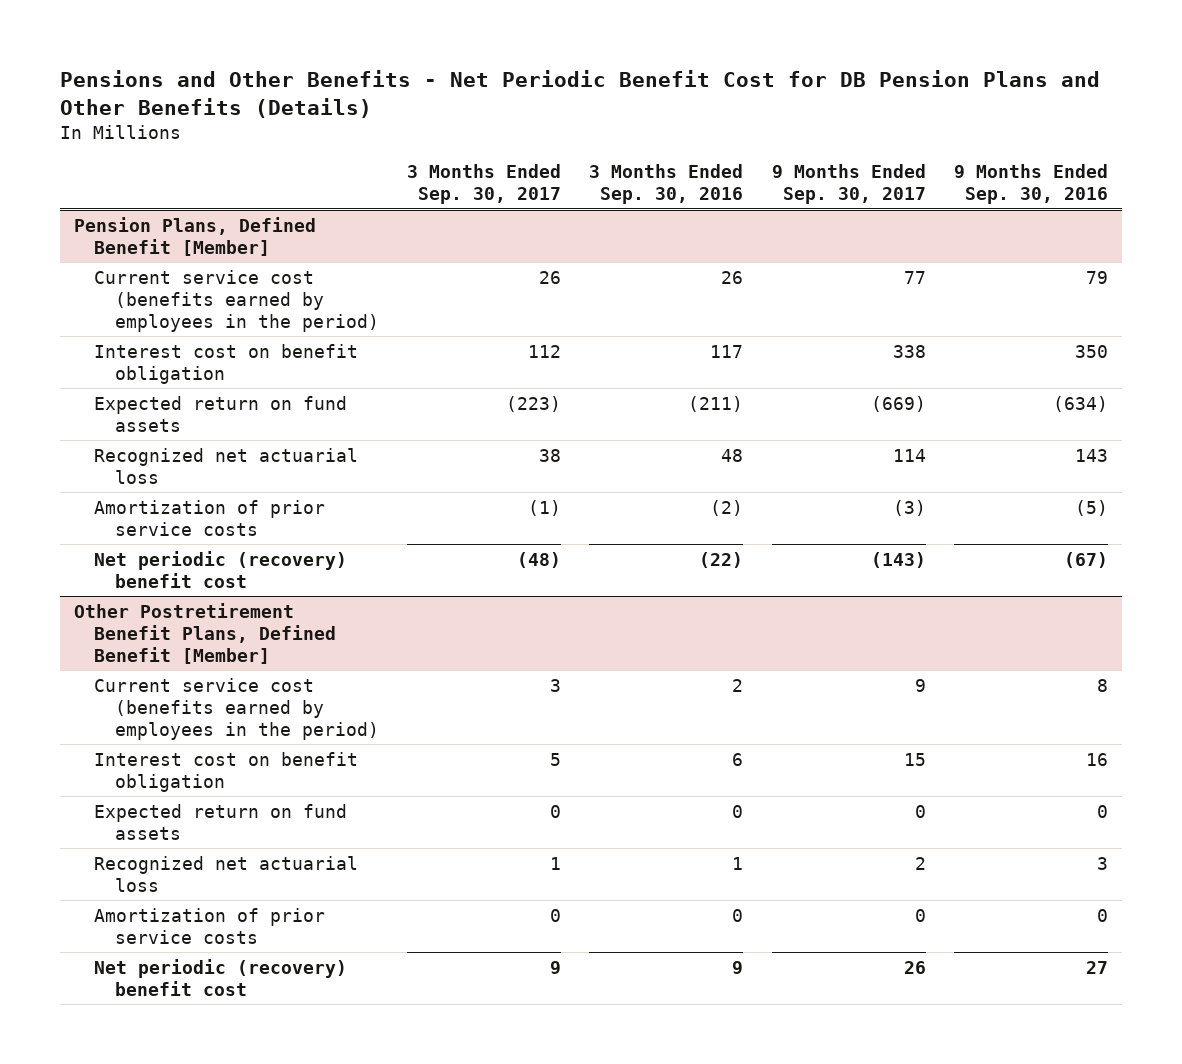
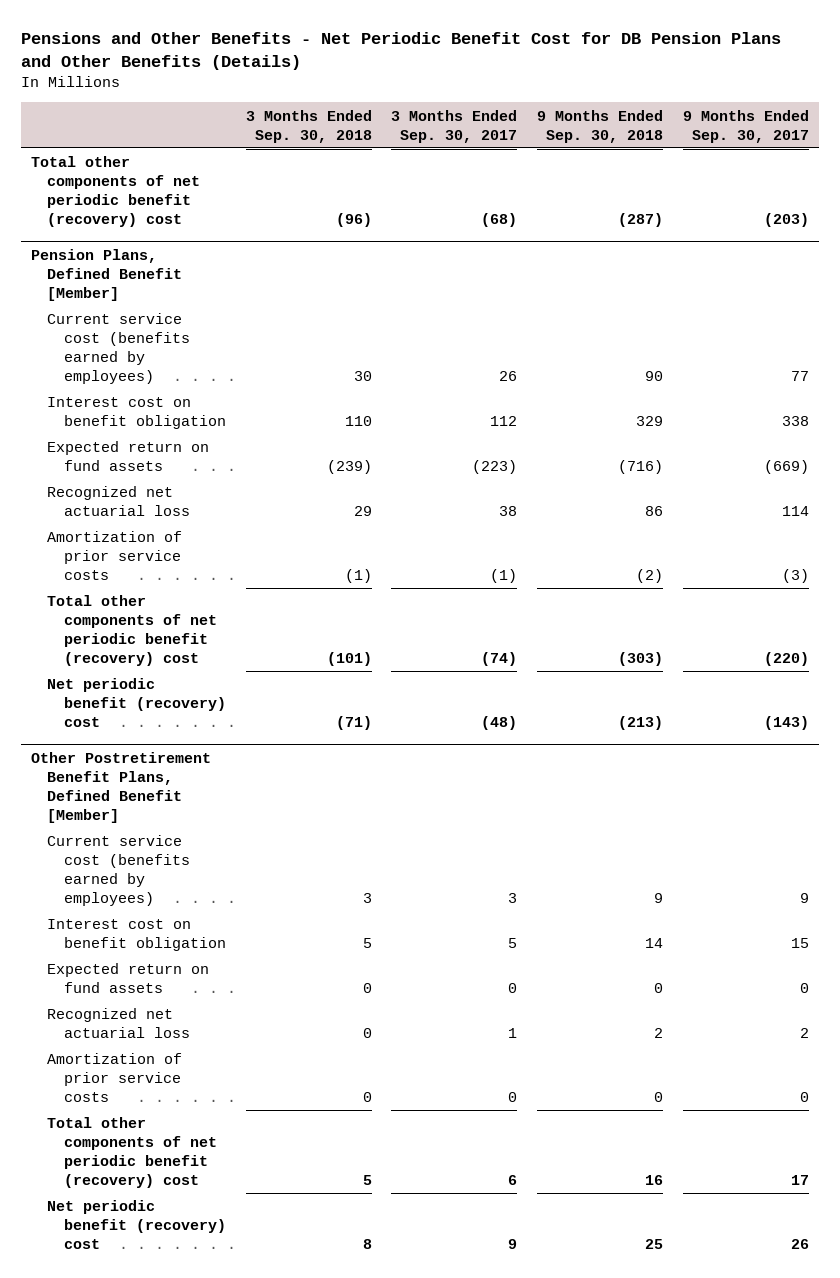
[589,164,744,205] 3 Months Ended Sep. 30, 2016 -> none
[953,164,1108,205] 9 Months Ended Sep. 30, 2016 -> none
none -> [245,109,372,143] 3 Months Ended Sep. 30, 2018
none -> [537,109,664,143] 9 Months Ended Sep. 30, 2018
none -> [30,156,201,228] Total other components of net periodic benefit (recovery) cost
[94,269,379,332] Current service cost (benefits earned by employees in the period) -> [47,313,190,385] Current service cost (benefits earned by employees)
none -> [47,595,217,667] Total other components of net periodic benefit (recovery) cost
[94,550,348,588] Net periodic (recovery) benefit cost -> [47,678,226,728] Net periodic benefit (recovery) cost
[94,677,379,740] Current service cost (benefits earned by employees in the period) -> [47,835,190,907] Current service cost (benefits earned by employees)
none -> [47,1117,217,1189] Total other components of net periodic benefit (recovery) cost
[94,958,348,996] Net periodic (recovery) benefit cost -> [47,1200,226,1250] Net periodic benefit (recovery) cost

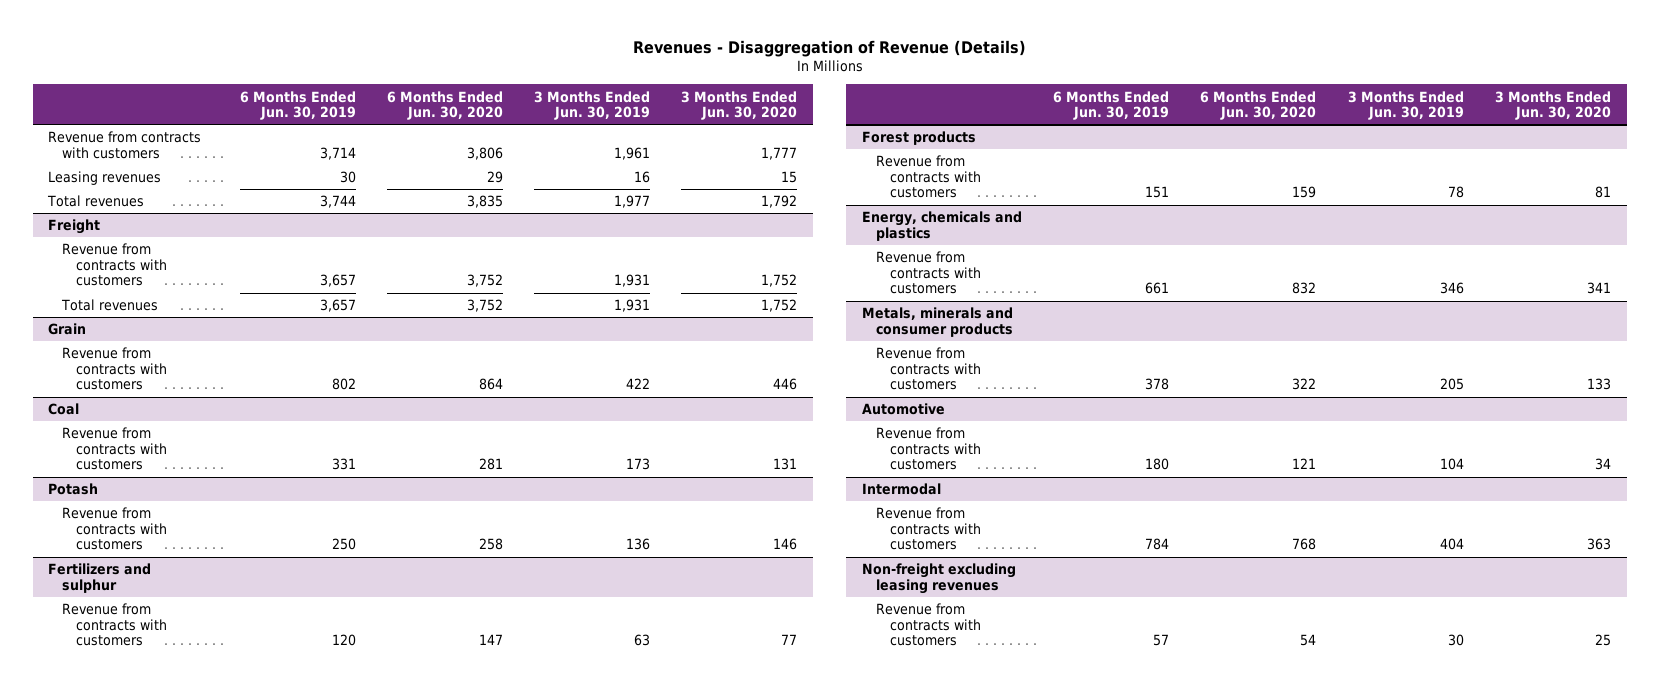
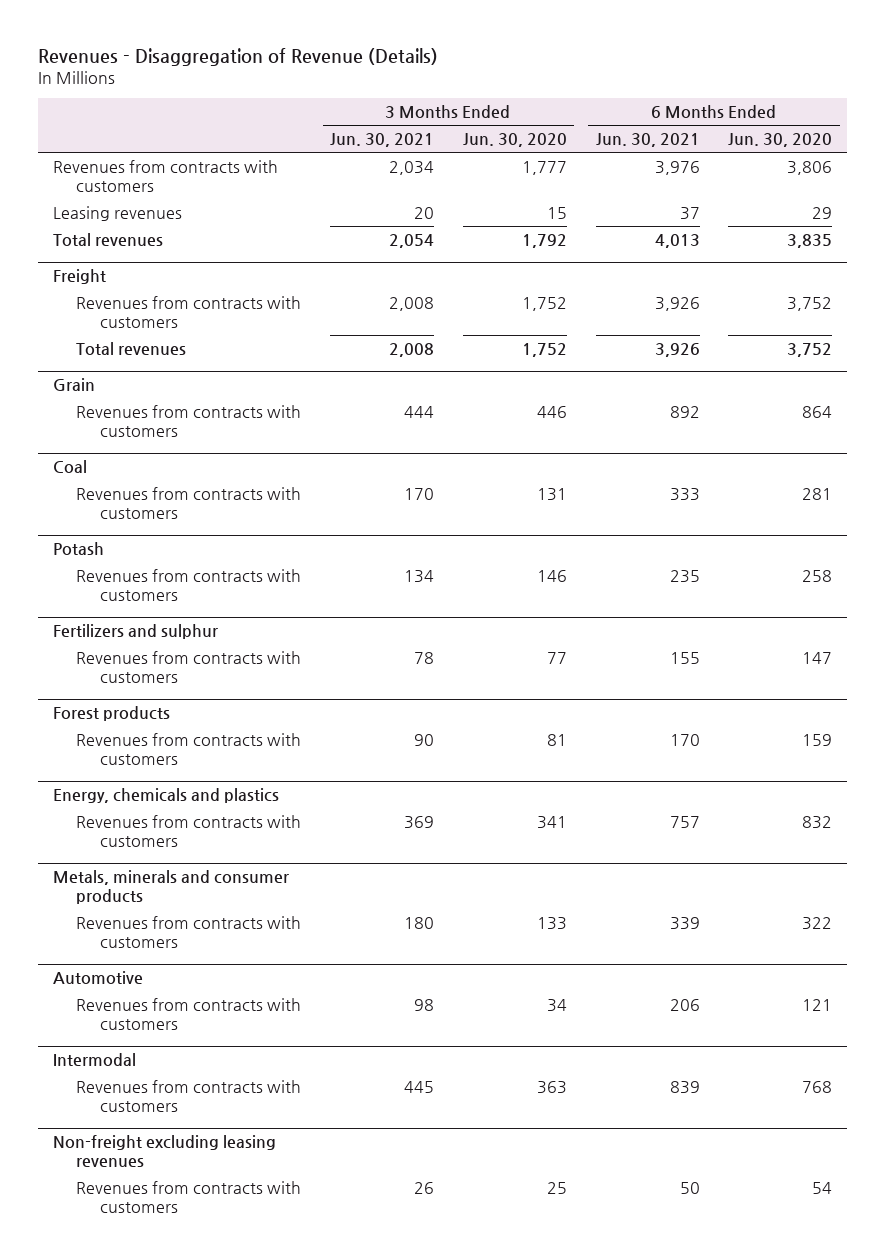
[239,90,356,121] 6 Months Ended Jun. 30, 2019 -> none
[534,90,651,121] 3 Months Ended Jun. 30, 2019 -> none
none -> [330,133,435,148] Jun. 30, 2021
none -> [595,133,700,148] Jun. 30, 2021
[48,131,202,159] Revenue from contracts with customers -> [52,159,278,192] Revenues from contracts with customers
[62,243,167,287] Revenue from contracts with customers -> [76,295,302,328] Revenues from contracts with customers
[62,347,167,391] Revenue from contracts with customers -> [76,404,302,437] Revenues from contracts with customers
[62,427,167,471] Revenue from contracts with customers -> [76,486,302,519] Revenues from contracts with customers
[62,507,167,551] Revenue from contracts with customers -> [76,568,302,601] Revenues from contracts with customers
[62,603,167,647] Revenue from contracts with customers -> [76,650,302,683] Revenues from contracts with customers
[875,155,981,199] Revenue from contracts with customers -> [76,732,302,765] Revenues from contracts with customers
[875,251,981,295] Revenue from contracts with customers -> [76,814,302,847] Revenues from contracts with customers
[875,347,981,391] Revenue from contracts with customers -> [76,915,302,948] Revenues from contracts with customers
[875,427,981,471] Revenue from contracts with customers -> [76,997,302,1030] Revenues from contracts with customers
[875,507,981,551] Revenue from contracts with customers -> [76,1079,302,1112] Revenues from contracts with customers
[875,603,981,647] Revenue from contracts with customers -> [76,1180,302,1213] Revenues from contracts with customers

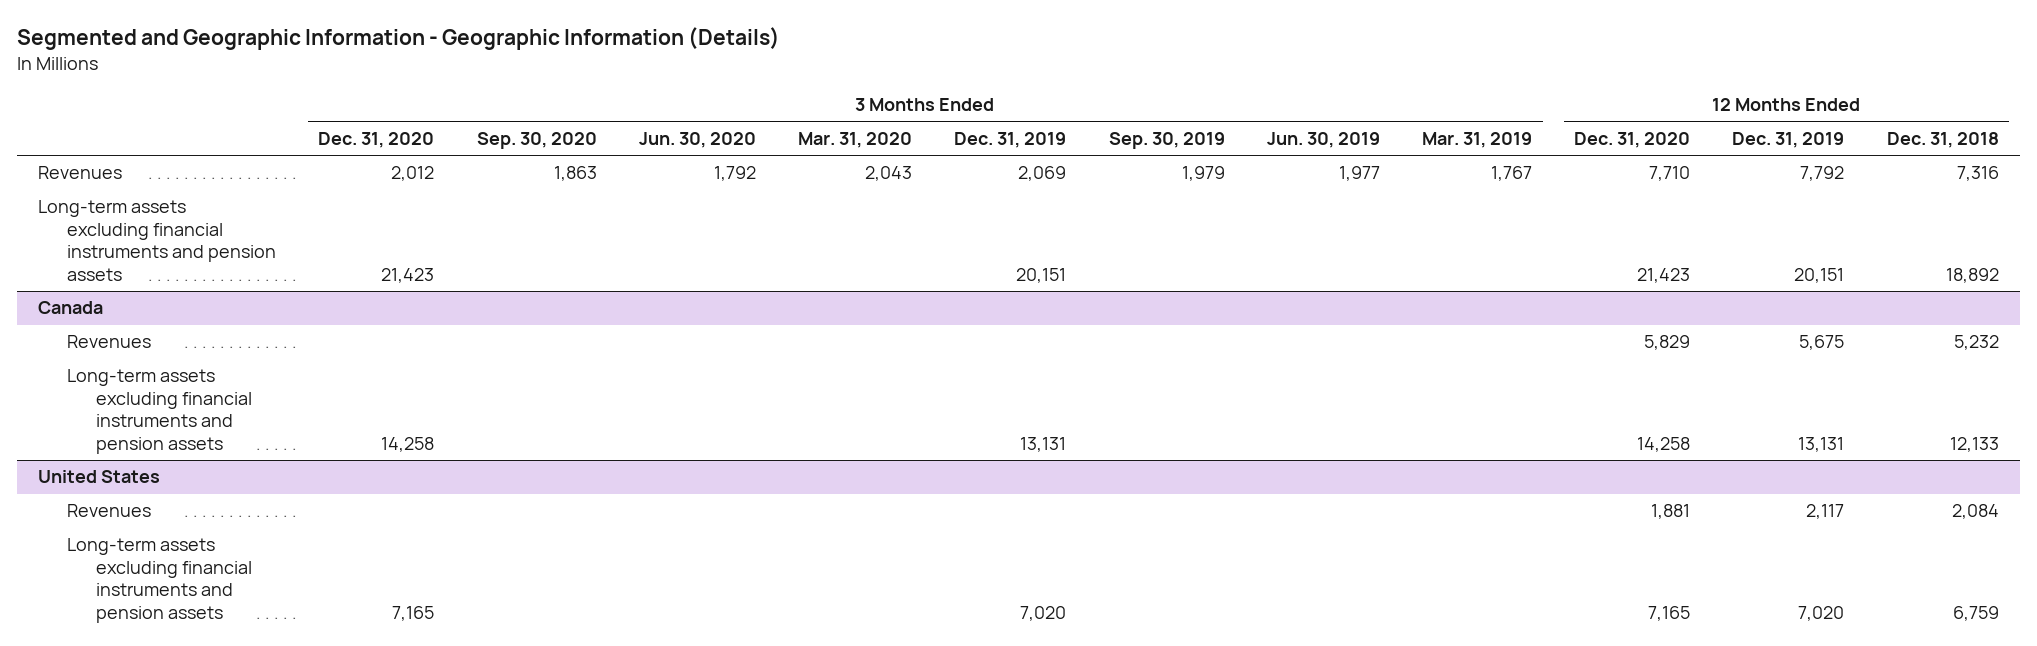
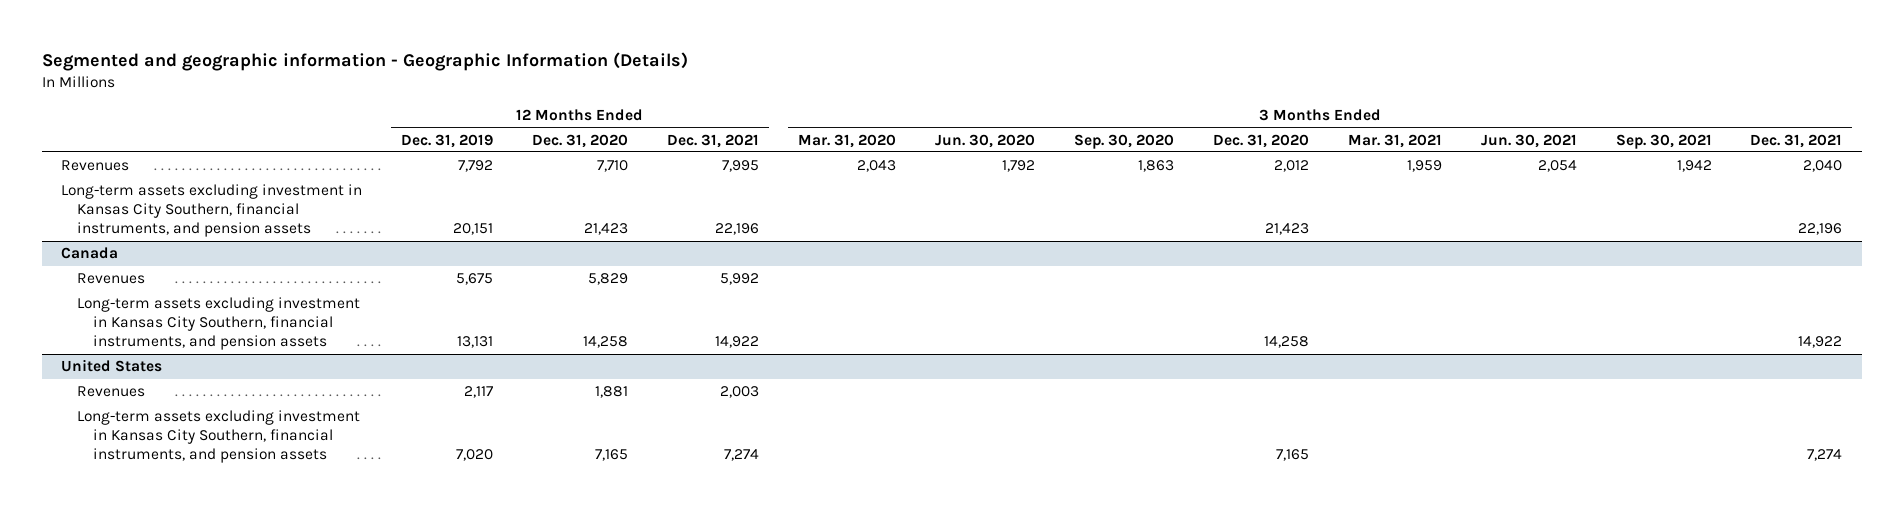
[17,27,781,51] Segmented and Geographic Information - Geographic Information (Details) -> [41,51,688,71] Segmented and geographic information - Geographic Information (Details)
[954,131,1067,148] Dec. 31, 2019 -> none
[1108,131,1225,149] Sep. 30, 2019 -> none
[1266,131,1380,148] Jun. 30, 2019 -> none
[1422,131,1533,148] Mar. 31, 2019 -> none
[1886,131,1999,148] Dec. 31, 2018 -> none
none -> [666,133,759,148] Dec. 31, 2021
none -> [1347,133,1442,148] Mar. 31, 2021
none -> [1480,133,1577,148] Jun. 30, 2021
none -> [1615,133,1712,149] Sep. 30, 2021
none -> [1750,133,1843,148] Dec. 31, 2021
[38,200,277,281] Long-term assets excluding financial instruments and pension assets -> [60,184,362,238] Long-term assets excluding investment in Kansas City Southern, financial instruments, and pension assets
[67,369,253,454] Long-term assets excluding financial instruments and pension assets -> [77,297,361,351] Long-term assets excluding investment in Kansas City Southern, financial instruments, and pension assets
[67,538,253,623] Long-term assets excluding financial instruments and pension assets -> [77,410,361,464] Long-term assets excluding investment in Kansas City Southern, financial instruments, and pension assets

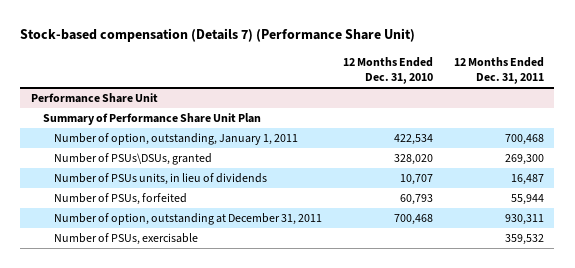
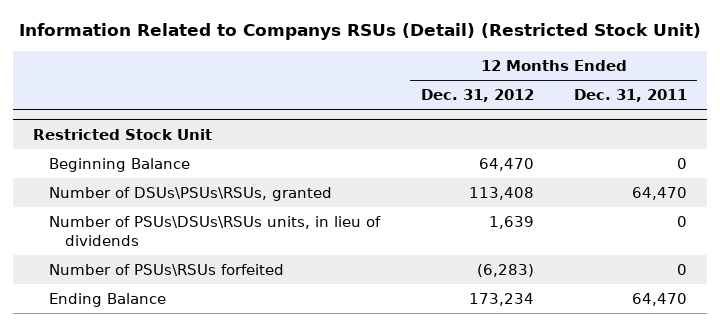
[20,28,416,43] Stock-based compensation (Details 7) (Performance Share Unit) -> [19,23,702,41] Information Related to Companys RSUs (Detail) (Restricted Stock Unit)
[342,56,433,85] 12 Months Ended Dec. 31, 2010 -> none
none -> [420,88,534,102] Dec. 31, 2012
[30,93,158,104] Performance Share Unit -> none
[42,113,261,126] Summary of Performance Share Unit Plan -> none
[54,133,299,146] Number of option, outstanding, January 1, 2011 -> none
[54,213,323,226] Number of option, outstanding at December 31, 2011 -> none
[54,233,199,246] Number of PSUs, exercisable -> none
none -> [33,128,213,140] Restricted Stock Unit
none -> [49,157,191,172] Beginning Balance
[54,153,213,166] Number of PSUs\DSUs, granted -> [49,186,333,201] Number of DSUs\PSUs\RSUs, granted
[504,154,544,166] 269,300 -> [631,186,687,200] 64,470
[54,173,268,186] Number of PSUs units, in lieu of dividends -> [49,215,382,247] Number of PSUs\DSUs\RSUs units, in lieu of dividends
[510,174,544,186] 16,487 -> [676,215,687,227] 0
[54,193,188,206] Number of PSUs, forfeited -> [49,263,285,276] Number of PSUs\RSUs forfeited
[510,194,544,206] 55,944 -> [676,263,687,275] 0
none -> [49,292,167,307] Ending Balance

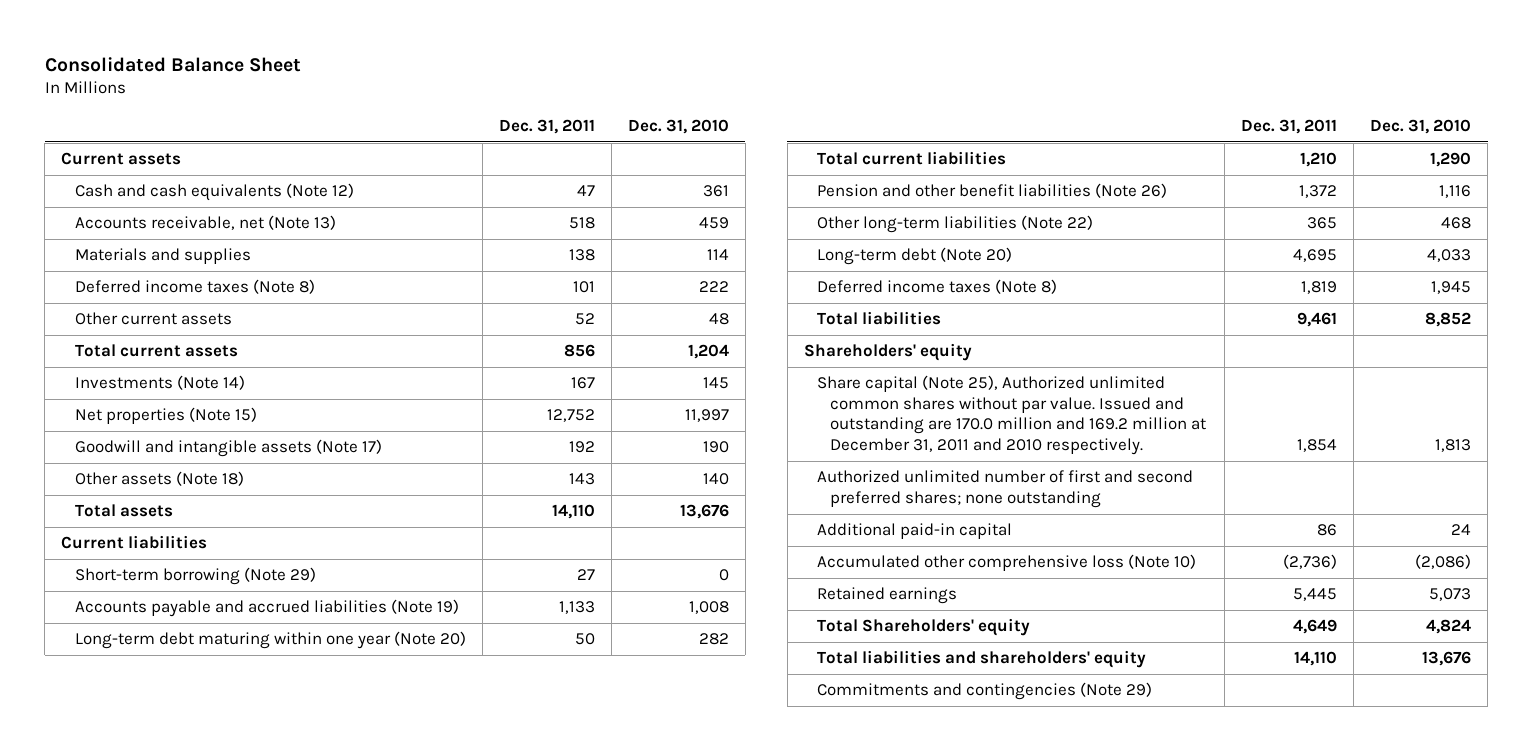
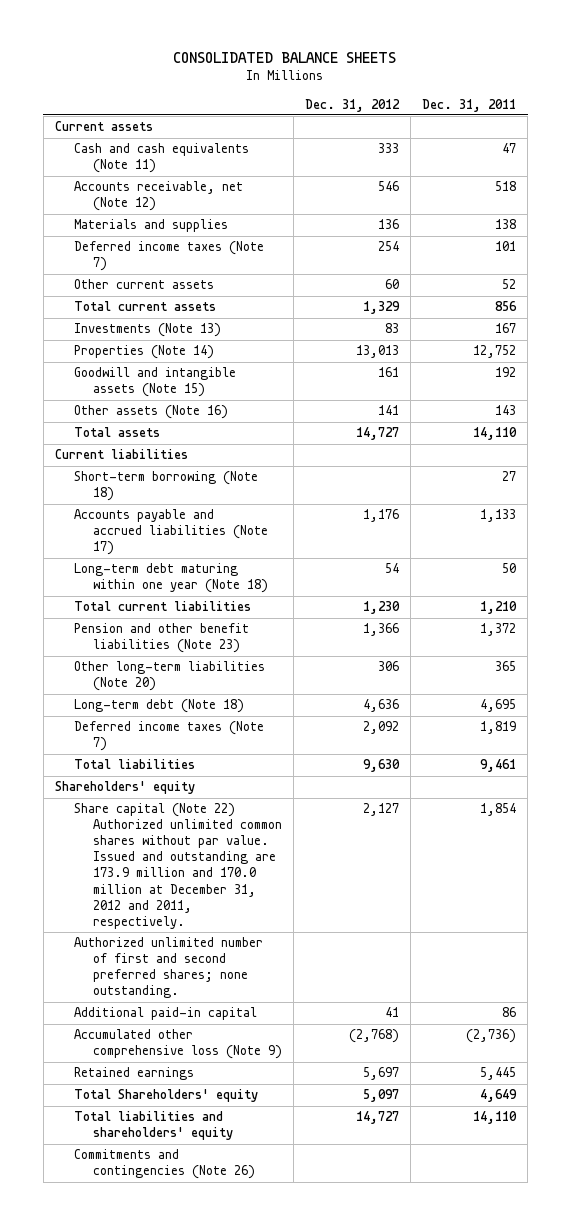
[44,56,301,72] Consolidated Balance Sheet -> [173,52,397,64] CONSOLIDATED BALANCE SHEETS
[627,119,729,135] Dec. 31, 2010 -> none
none -> [305,98,401,112] Dec. 31, 2012
[74,183,354,202] Cash and cash equivalents (Note 12) -> [73,143,249,174] Cash and cash equivalents (Note 11)
[74,215,336,231] Accounts receivable, net (Note 13) -> [73,181,243,212] Accounts receivable, net (Note 12)
[74,279,315,295] Deferred income taxes (Note 8) -> [73,241,264,272] Deferred income taxes (Note 7)
[74,375,245,391] Investments (Note 14) -> [73,323,221,338] Investments (Note 13)
[74,407,257,425] Net properties (Note 15) -> [73,345,214,360] Properties (Note 14)
[74,439,382,458] Goodwill and intangible assets (Note 17) -> [73,367,236,398] Goodwill and intangible assets (Note 15)
[74,471,244,487] Other assets (Note 18) -> [73,405,228,420] Other assets (Note 16)
[74,567,316,586] Short-term borrowing (Note 29) -> [73,471,258,502] Short-term borrowing (Note 18)
[74,599,459,618] Accounts payable and accrued liabilities (Note 19) -> [73,509,269,556] Accounts payable and accrued liabilities (Note 17)
[74,631,466,650] Long-term debt maturing within one year (Note 20) -> [73,563,269,594] Long-term debt maturing within one year (Note 18)
[816,183,1167,199] Pension and other benefit liabilities (Note 26) -> [73,623,249,654] Pension and other benefit liabilities (Note 23)
[816,215,1093,234] Other long-term liabilities (Note 22) -> [73,661,265,692] Other long-term liabilities (Note 20)
[816,247,1012,266] Long-term debt (Note 20) -> [73,699,244,714] Long-term debt (Note 18)
[816,279,1057,295] Deferred income taxes (Note 8) -> [73,721,264,752] Deferred income taxes (Note 7)
[816,375,1207,456] Share capital (Note 25), Authorized unlimited common shares without par value. Issued and outstanding are 170.0 million and 169.2 million at December 31, 2011 and 2010 respectively. -> [73,803,283,929] Share capital (Note 22) Authorized unlimited common shares without par value. Issued and outstanding are 173.9 million and 170.0 million at December 31, 2012 and 2011, respectively.
[816,470,1193,508] Authorized unlimited number of first and second preferred shares; none outstanding -> [73,937,263,999] Authorized unlimited number of first and second preferred shares; none outstanding.
[816,554,1196,572] Accumulated other comprehensive loss (Note 10) -> [73,1029,283,1060] Accumulated other comprehensive loss (Note 9)
[816,682,1152,701] Commitments and contingencies (Note 29) -> [73,1149,256,1180] Commitments and contingencies (Note 26)

